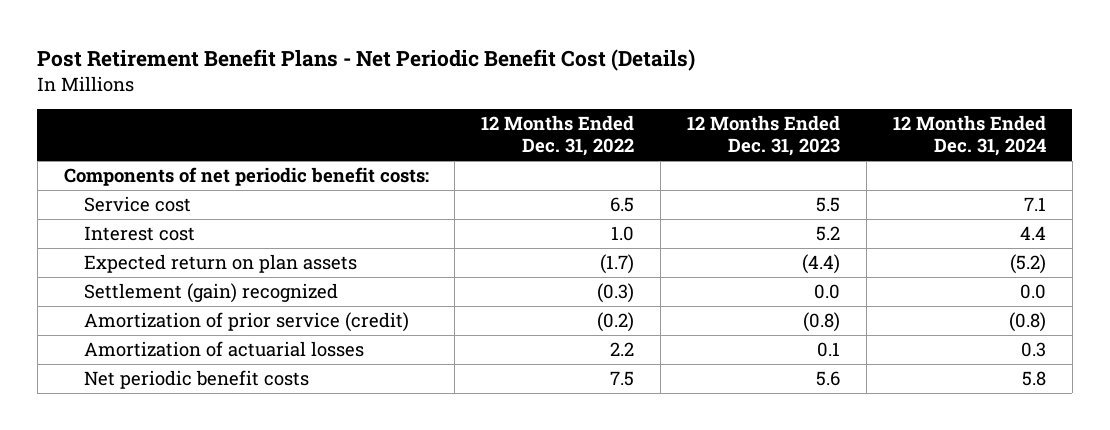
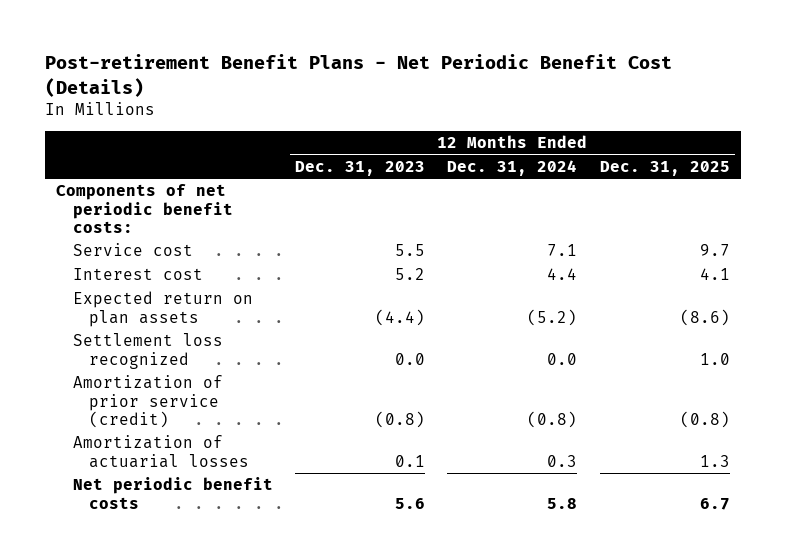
[37,48,696,71] Post Retirement Benefit Plans - Net Periodic Benefit Cost (Details) -> [45,54,673,97] Post-retirement Benefit Plans - Net Periodic Benefit Cost (Details)
[481,114,635,157] 12 Months Ended Dec. 31, 2022 -> none
none -> [599,160,730,176] Dec. 31, 2025
[84,283,339,304] Settlement (gain) recognized -> [72,333,223,369] Settlement loss recognized

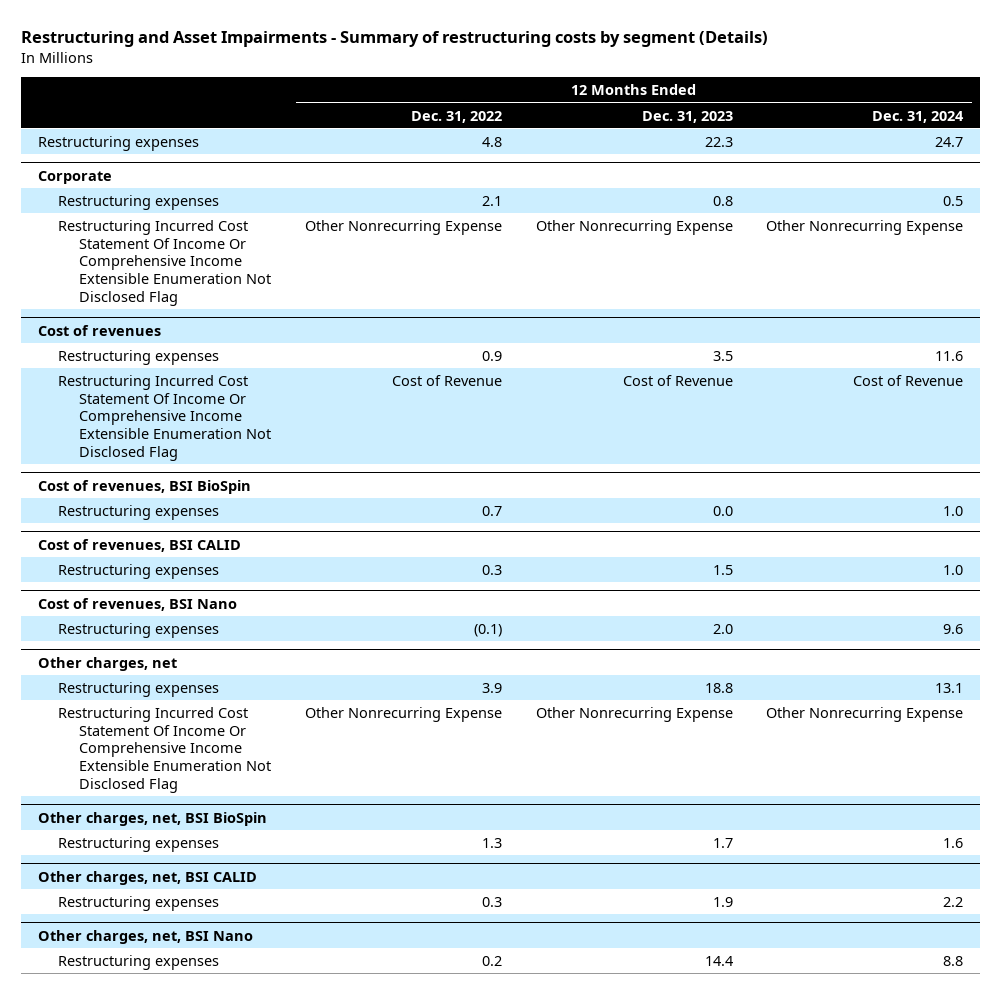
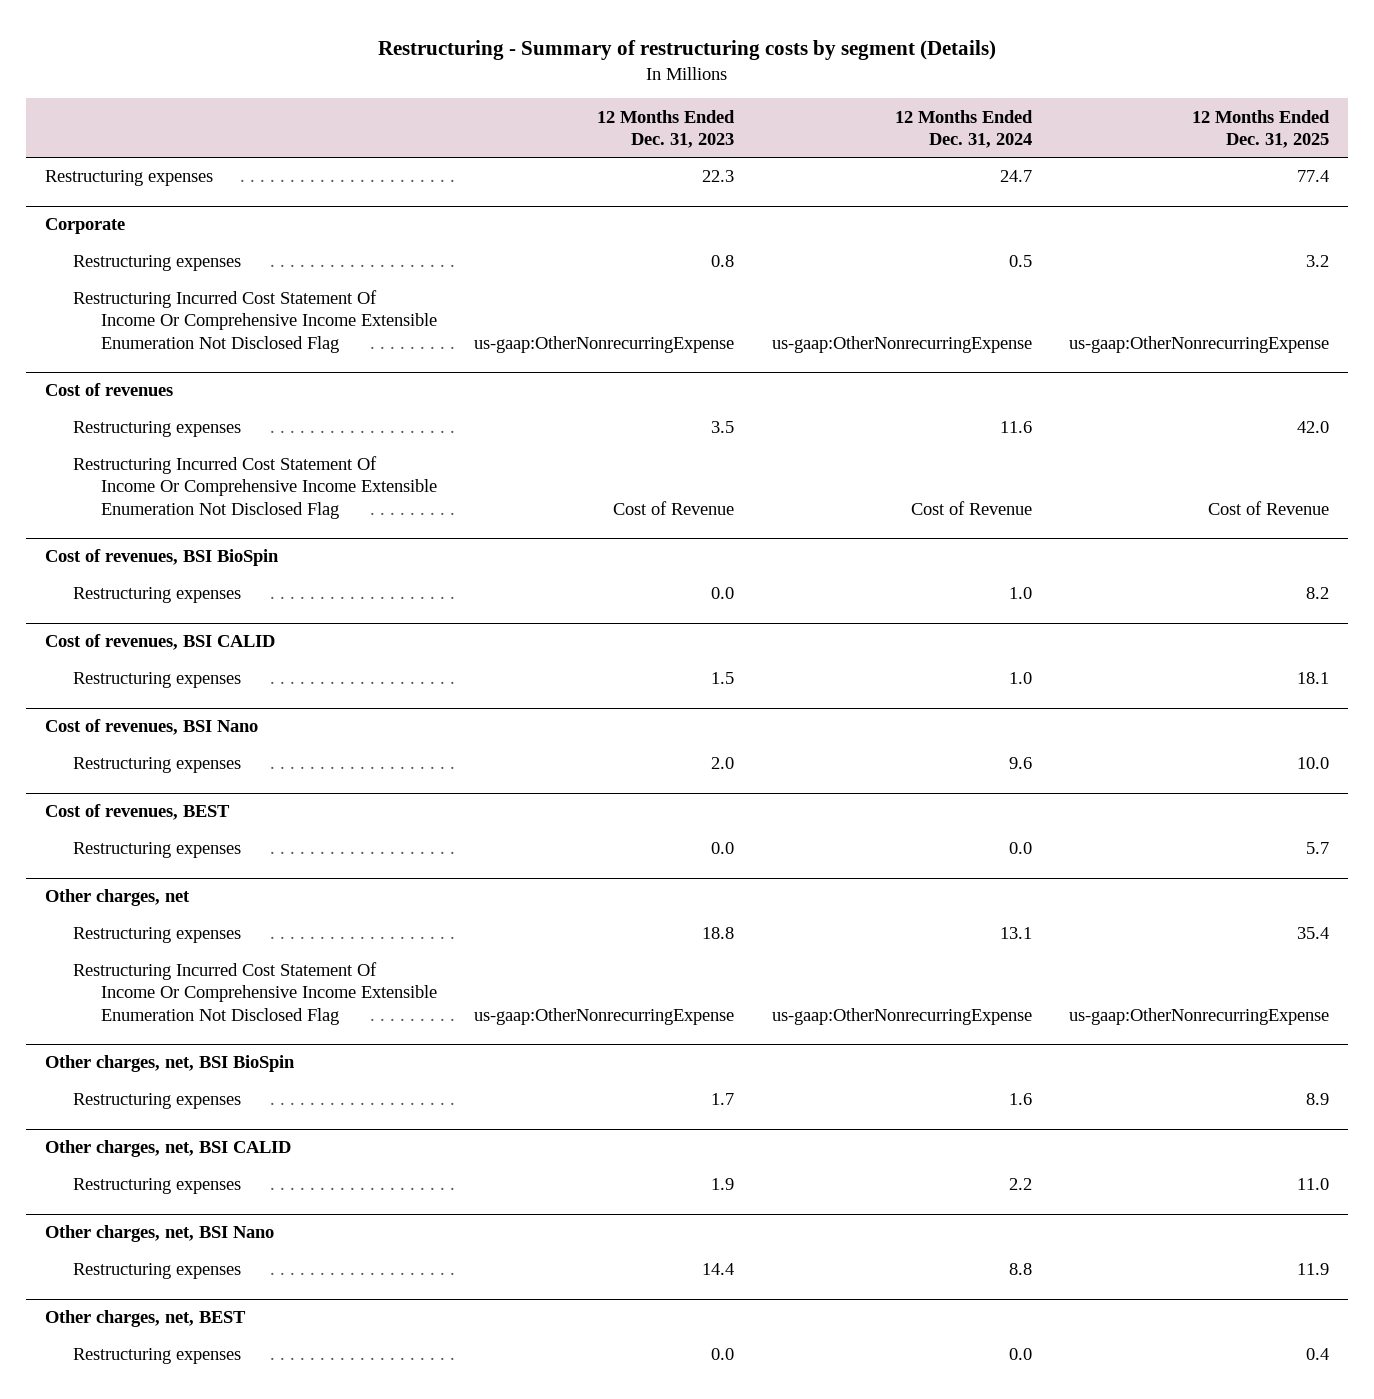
[21,31,769,48] Restructuring and Asset Impairments - Summary of restructuring costs by segment (Details) -> [378,40,997,61] Restructuring - Summary of restructuring costs by segment (Details)
[410,110,502,123] Dec. 31, 2022 -> none
none -> [1192,109,1331,148] 12 Months Ended Dec. 31, 2025
[535,219,733,235] Other Nonrecurring Expense -> [474,335,735,353] us-gaap:OtherNonrecurringExpense
[766,219,964,235] Other Nonrecurring Expense -> [771,335,1032,353] us-gaap:OtherNonrecurringExpense
none -> [45,804,231,821] Cost of revenues, BEST
none -> [72,842,241,859] Restructuring expenses
[535,706,733,722] Other Nonrecurring Expense -> [474,1007,735,1025] us-gaap:OtherNonrecurringExpense
[766,706,964,722] Other Nonrecurring Expense -> [771,1007,1032,1025] us-gaap:OtherNonrecurringExpense
none -> [45,1310,247,1328] Other charges, net, BEST
none -> [72,1348,241,1365] Restructuring expenses

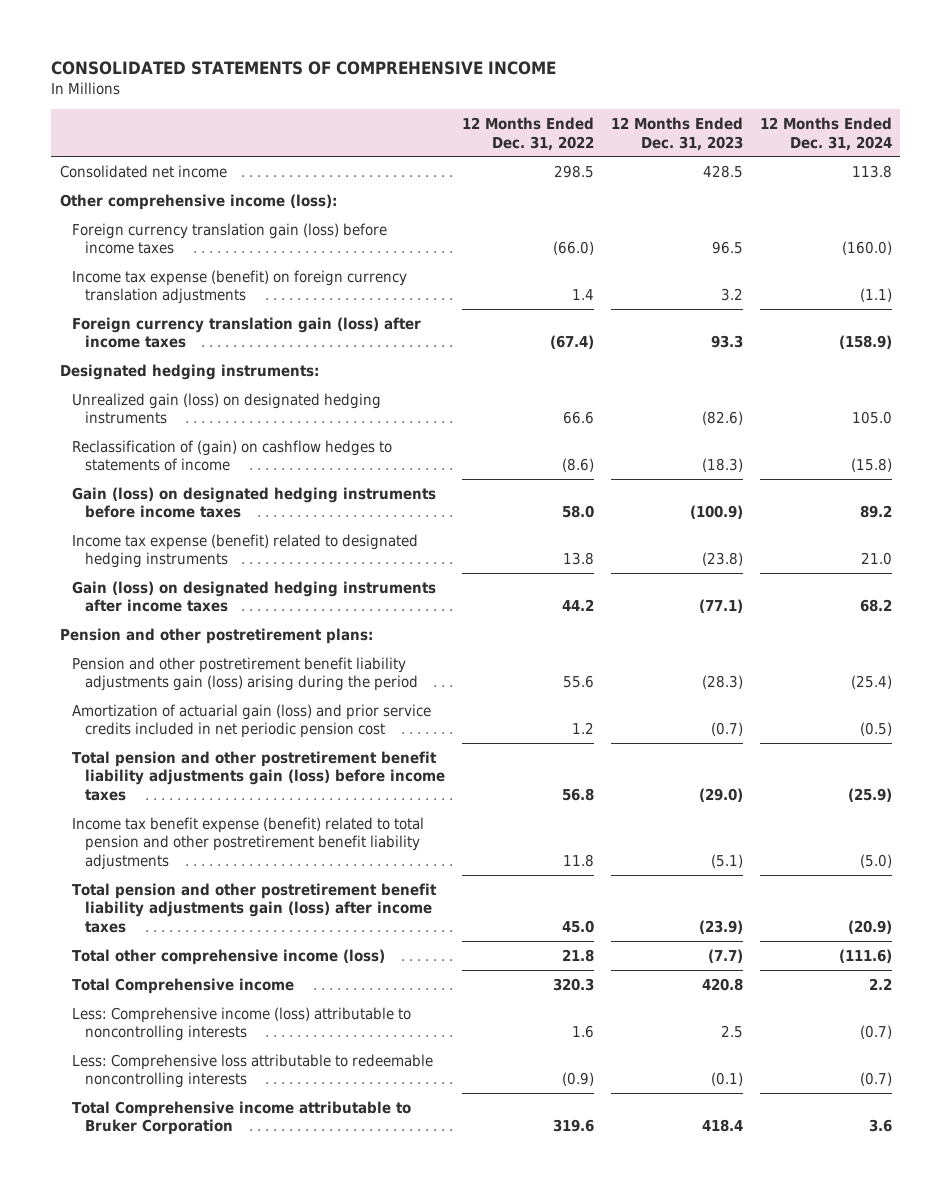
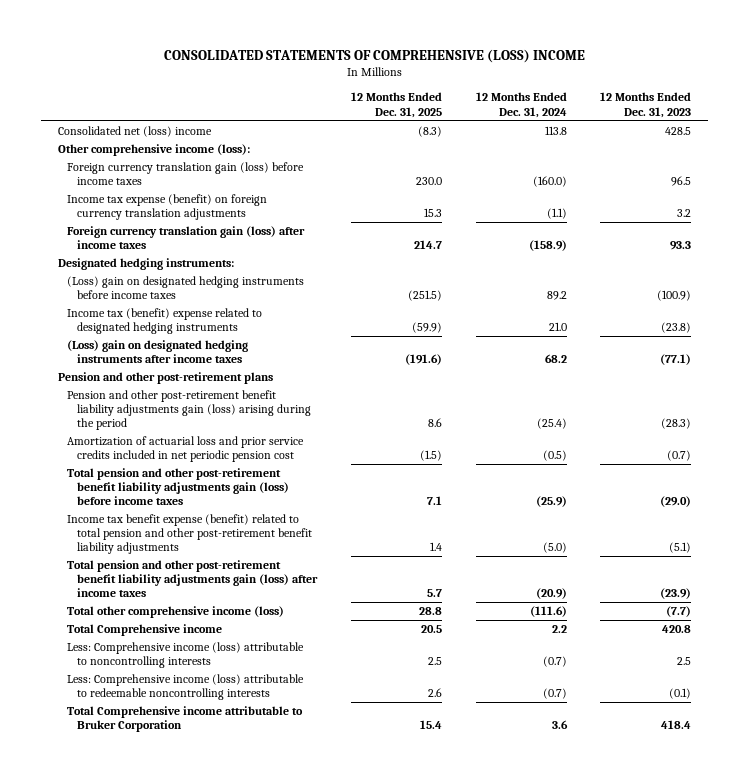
[51,61,557,76] CONSOLIDATED STATEMENTS OF COMPREHENSIVE INCOME -> [163,48,585,63] CONSOLIDATED STATEMENTS OF COMPREHENSIVE (LOSS) INCOME
[461,116,594,151] 12 Months Ended Dec. 31, 2022 -> none
none -> [350,92,442,118] 12 Months Ended Dec. 31, 2025
[59,164,227,178] Consolidated net income -> [57,126,212,138] Consolidated net (loss) income
[72,392,382,425] Unrealized gain (loss) on designated hedging instruments -> none
[72,439,393,472] Reclassification of (gain) on cashflow hedges to statements of income -> none
[72,486,437,519] Gain (loss) on designated hedging instruments before income taxes -> [67,276,305,300] (Loss) gain on designated hedging instruments before income taxes
[72,533,419,569] Income tax expense (benefit) related to designated hedging instruments -> [67,308,263,335] Income tax (benefit) expense related to designated hedging instruments
[72,580,437,613] Gain (loss) on designated hedging instruments after income taxes -> [67,340,249,364] (Loss) gain on designated hedging instruments after income taxes
[59,627,373,644] Pension and other postretirement plans: -> [57,372,273,385] Pension and other post-retirement plans
[72,656,418,692] Pension and other postretirement benefit liability adjustments gain (loss) arising during the period -> [67,390,312,431] Pension and other post-retirement benefit liability adjustments gain (loss) arising during the period
[72,703,432,739] Amortization of actuarial gain (loss) and prior service credits included in net periodic pension cost -> [67,436,305,463] Amortization of actuarial loss and prior service credits included in net periodic pension cost
[72,750,445,801] Total pension and other postretirement benefit liability adjustments gain (loss) before income taxes -> [67,468,290,506] Total pension and other post-retirement benefit liability adjustments gain (loss) before income taxes
[72,816,425,870] Income tax benefit expense (benefit) related to total pension and other postretirement benefit liability adjustments -> [67,514,313,555] Income tax benefit expense (benefit) related to total pension and other post-retirement benefit liability adjustments
[72,882,438,933] Total pension and other postretirement benefit liability adjustments gain (loss) after income taxes -> [67,560,319,598] Total pension and other post-retirement benefit liability adjustments gain (loss) after income taxes
[72,1053,434,1089] Less: Comprehensive loss attributable to redeemable noncontrolling interests -> [67,674,305,701] Less: Comprehensive income (loss) attributable to redeemable noncontrolling interests

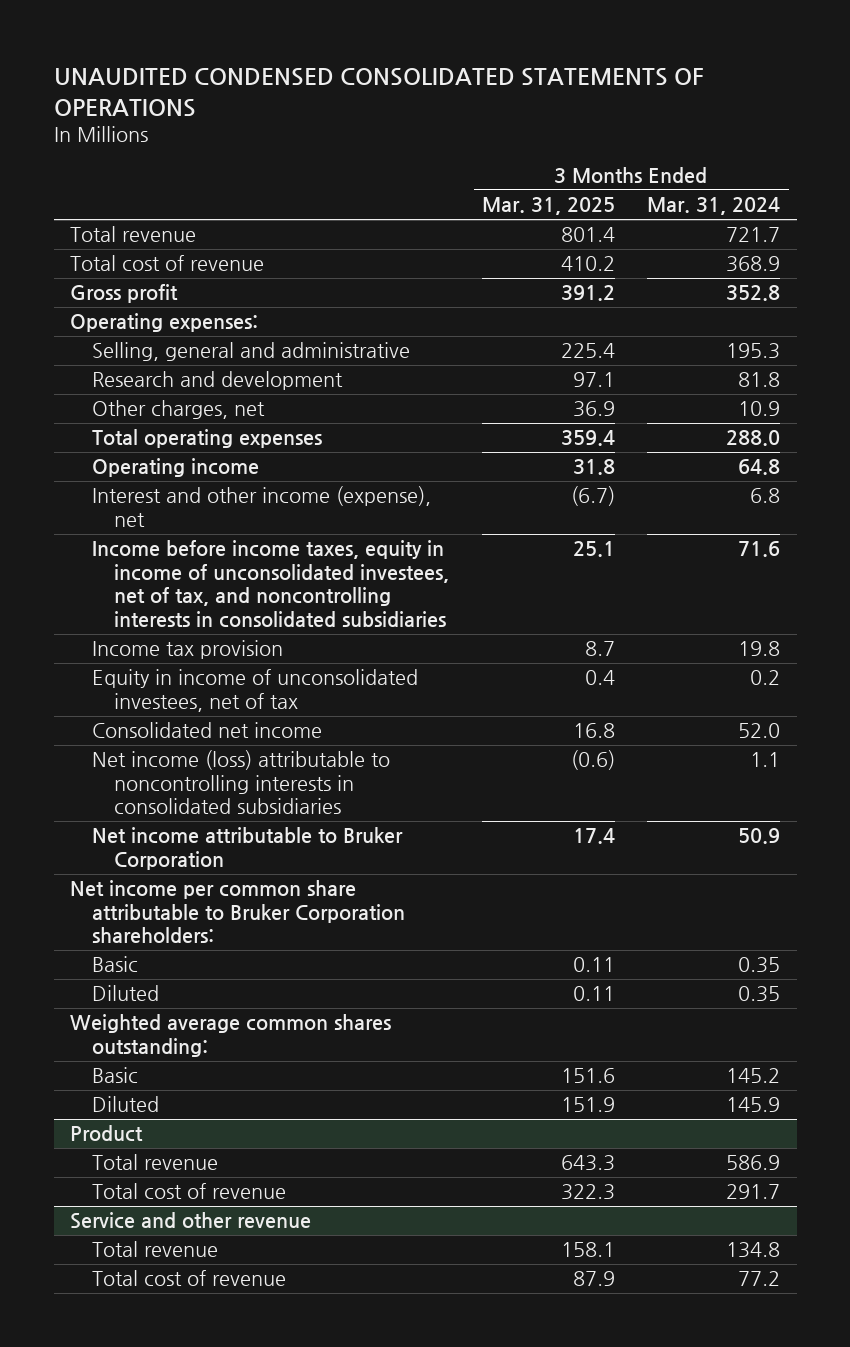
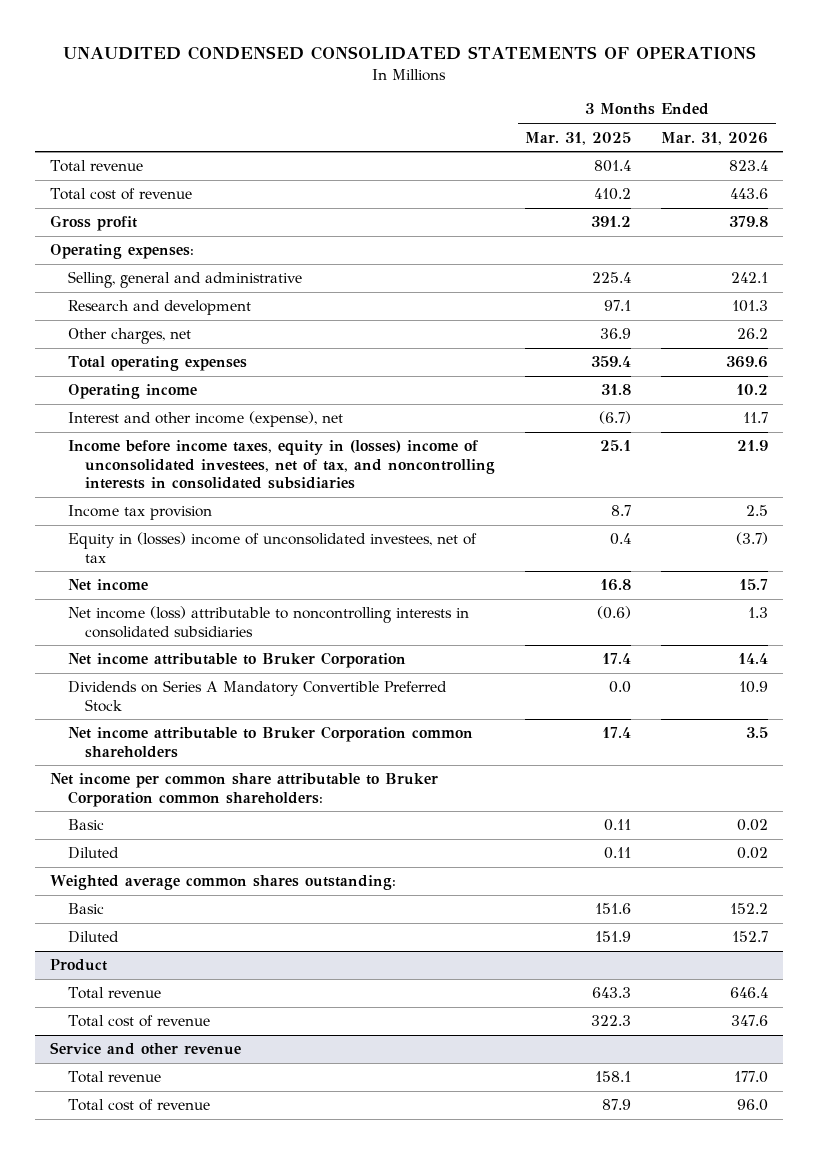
[647,197,781,216] Mar. 31, 2024 -> none
none -> [661,131,769,145] Mar. 31, 2026
[91,540,450,628] Income before income taxes, equity in income of unconsolidated investees, net of tax, and noncontrolling interests in consolidated subsidiaries -> [67,440,495,489] Income before income taxes, equity in (losses) income of unconsolidated investees, net of tax, and noncontrolling interests in consolidated subsidiaries
[91,669,418,712] Equity in income of unconsolidated investees, net of tax -> [67,532,477,563] Equity in (losses) income of unconsolidated investees, net of tax
[91,722,322,739] Consolidated net income -> [67,579,148,592] Net income
none -> [67,680,447,712] Dividends on Series A Mandatory Convertible Preferred Stock
none -> [67,726,473,758] Net income attributable to Bruker Corporation common shareholders
[69,880,405,944] Net income per common share attributable to Bruker Corporation shareholders: -> [50,773,439,807] Net income per common share attributable to Bruker Corporation common shareholders:

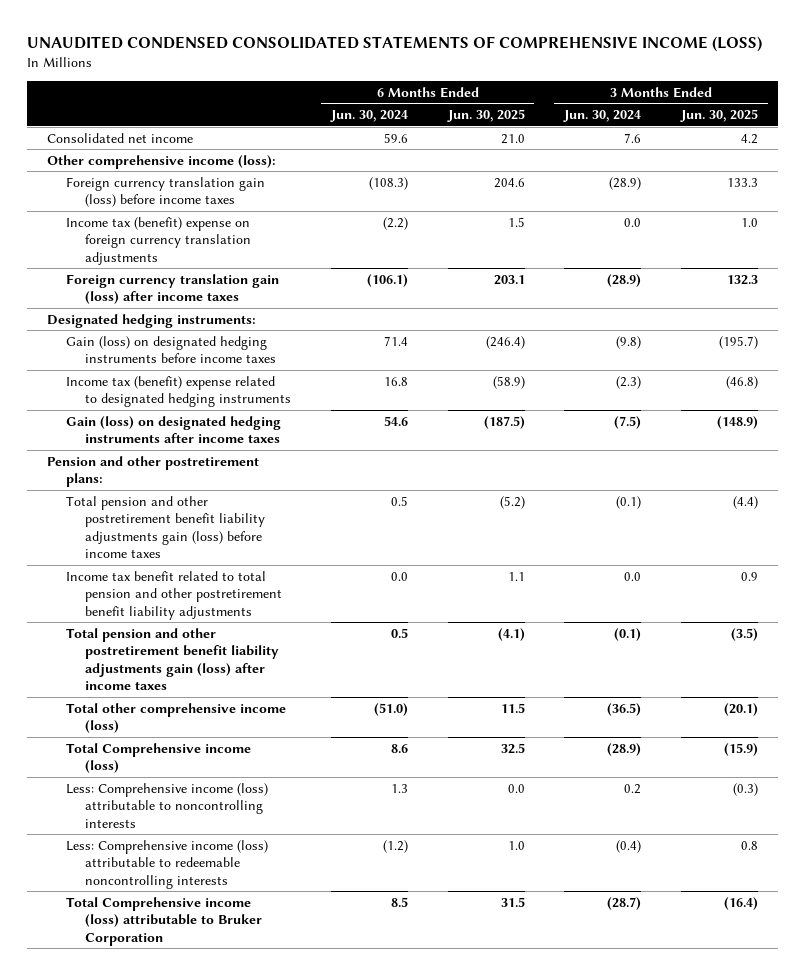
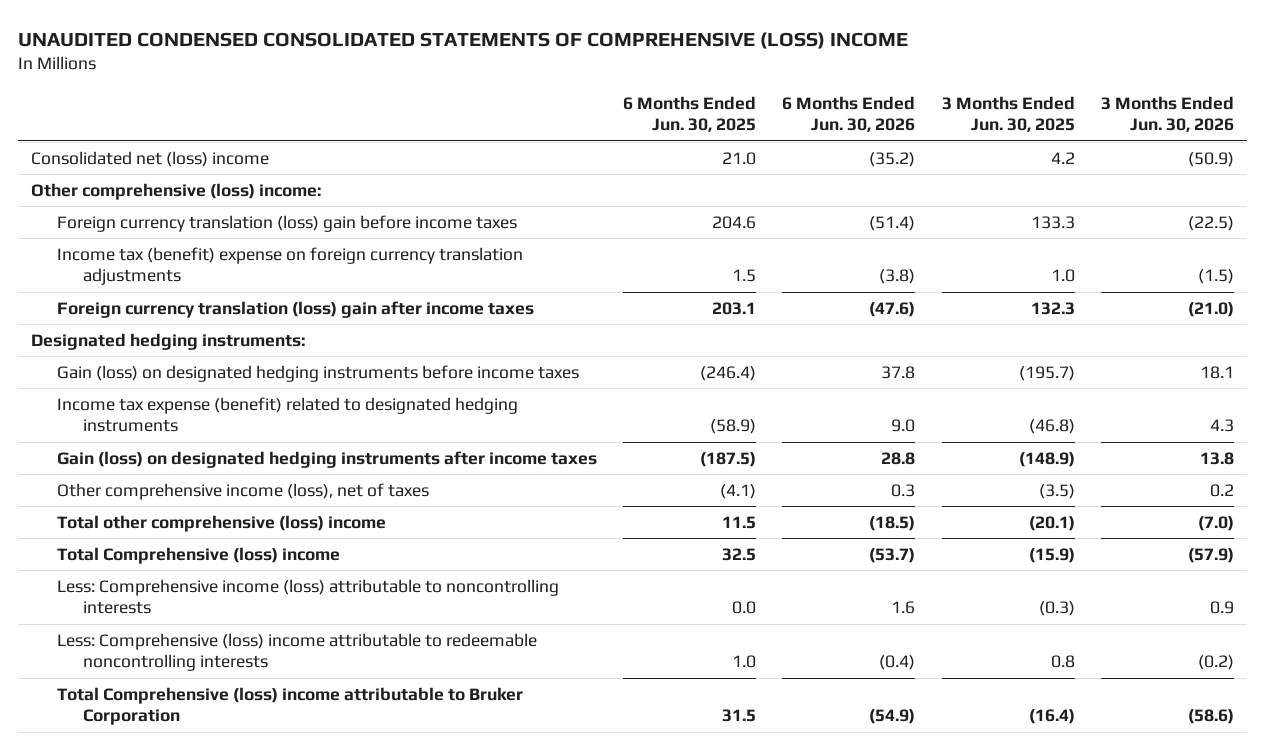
[26,36,762,53] UNAUDITED CONDENSED CONSOLIDATED STATEMENTS OF COMPREHENSIVE INCOME (LOSS) -> [18,31,909,49] UNAUDITED CONDENSED CONSOLIDATED STATEMENTS OF COMPREHENSIVE (LOSS) INCOME
[329,110,408,123] Jun. 30, 2024 -> none
[563,110,642,123] Jun. 30, 2024 -> none
none -> [782,95,916,133] 6 Months Ended Jun. 30, 2026
none -> [1100,95,1234,133] 3 Months Ended Jun. 30, 2026
[46,132,193,143] Consolidated net income -> [31,150,270,167] Consolidated net (loss) income
[46,154,276,169] Other comprehensive income (loss): -> [31,182,322,200] Other comprehensive (loss) income:
[65,176,265,208] Foreign currency translation gain (loss) before income taxes -> [57,214,518,232] Foreign currency translation (loss) gain before income taxes
[65,273,279,305] Foreign currency translation gain (loss) after income taxes -> [57,300,535,318] Foreign currency translation (loss) gain after income taxes
[65,375,292,408] Income tax (benefit) expense related to designated hedging instruments -> [57,396,519,433] Income tax expense (benefit) related to designated hedging instruments
[46,455,259,488] Pension and other postretirement plans: -> none
[65,495,266,559] Total pension and other postretirement benefit liability adjustments gain (loss) before income taxes -> none
[65,570,283,620] Income tax benefit related to total pension and other postretirement benefit liability adjustments -> none
[65,627,280,691] Total pension and other postretirement benefit liability adjustments gain (loss) after income taxes -> [57,482,430,500] Other comprehensive income (loss), net of taxes
[65,702,286,734] Total other comprehensive income (loss) -> [57,514,387,532] Total other comprehensive (loss) income
[65,742,251,774] Total Comprehensive income (loss) -> [57,546,341,564] Total Comprehensive (loss) income
[65,839,268,889] Less: Comprehensive income (loss) attributable to redeemable noncontrolling interests -> [57,632,538,672] Less: Comprehensive (loss) income attributable to redeemable noncontrolling interests
[65,896,263,946] Total Comprehensive income (loss) attributable to Bruker Corporation -> [57,686,524,726] Total Comprehensive (loss) income attributable to Bruker Corporation

